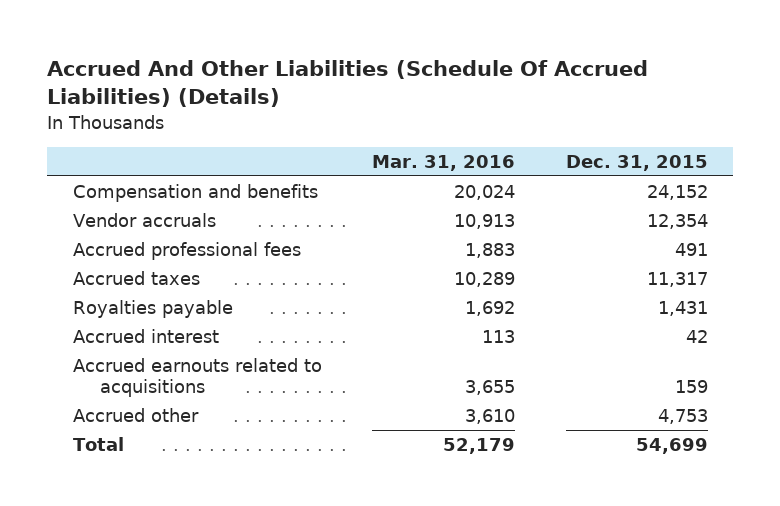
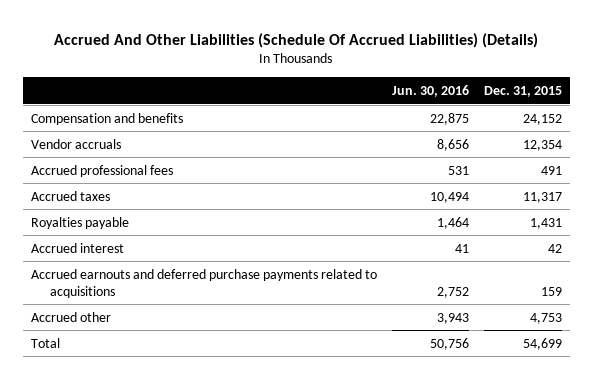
[372,155,516,172] Mar. 31, 2016 -> none
none -> [391,85,469,98] Jun. 30, 2016
[72,358,322,398] Accrued earnouts related to acquisitions -> [30,268,377,298] Accrued earnouts and deferred purchase payments related to acquisitions

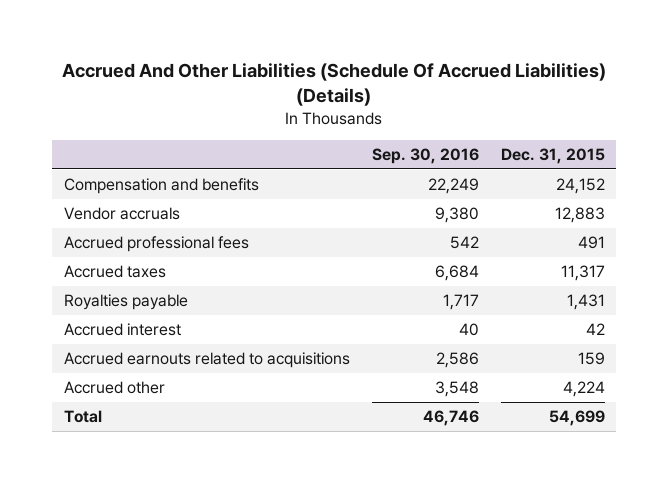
[391,85,469,98] Jun. 30, 2016 -> none
none -> [371,148,479,165] Sep. 30, 2016
[523,139,563,151] 12,354 -> [554,207,605,224] 12,883
[30,268,377,298] Accrued earnouts and deferred purchase payments related to acquisitions -> [63,352,350,369] Accrued earnouts related to acquisitions
[530,312,563,324] 4,753 -> [562,381,605,398] 4,224

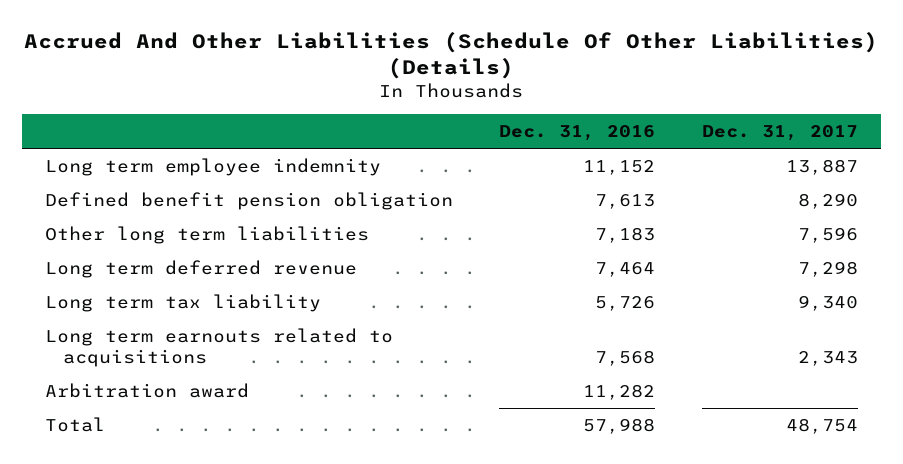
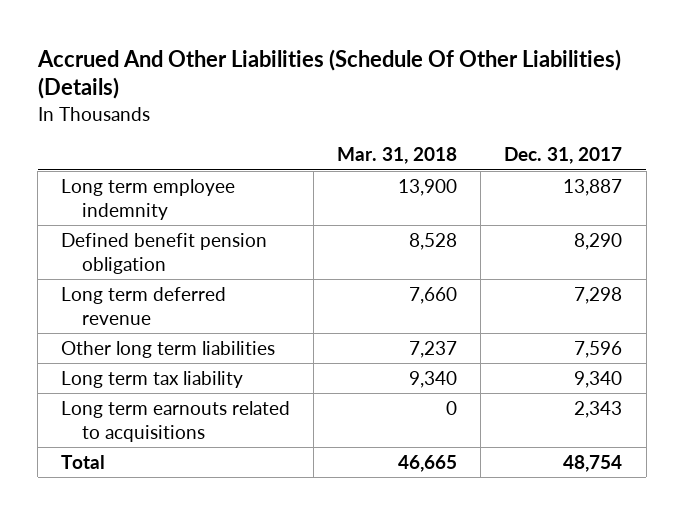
[499,124,656,141] Dec. 31, 2016 -> none
none -> [337,147,458,165] Mar. 31, 2018
[45,225,370,244] Other long term liabilities -> [61,340,276,358] Other long term liabilities
[45,382,250,398] Arbitration award -> none

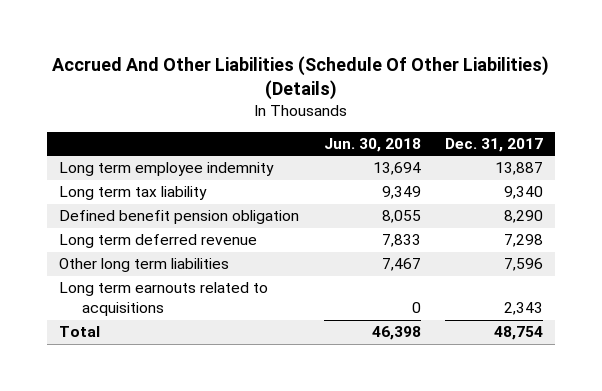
[337,147,458,165] Mar. 31, 2018 -> none
none -> [323,137,421,152] Jun. 30, 2018
[61,370,244,388] Long term tax liability -> [59,186,208,201] Long term tax liability

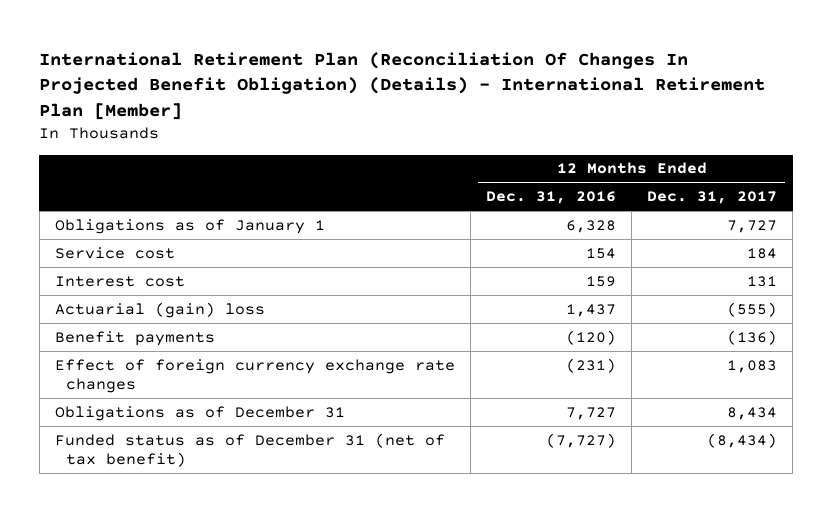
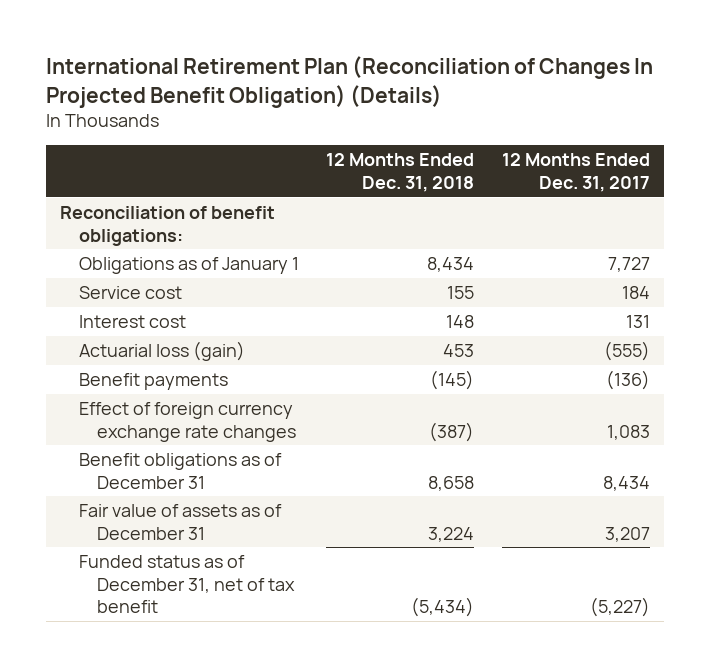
[39,51,766,120] International Retirement Plan (Reconciliation Of Changes In Projected Benefit Obligation) (Details) - International Retirement Plan [Member] -> [46,56,654,108] International Retirement Plan (Reconciliation of Changes In Projected Benefit Obligation) (Details)
[485,191,616,205] Dec. 31, 2016 -> none
none -> [326,153,475,193] 12 Months Ended Dec. 31, 2018
none -> [60,205,276,246] Reconciliation of benefit obligations:
[54,301,265,318] Actuarial (gain) loss -> [78,340,245,361] Actuarial loss (gain)
[54,405,345,421] Obligations as of December 31 -> [78,452,282,489] Benefit obligations as of December 31
none -> [78,503,282,540] Fair value of assets as of December 31
[54,432,445,468] Funded status as of December 31 (net of tax benefit) -> [78,554,295,614] Funded status as of December 31, net of tax benefit
[707,432,778,448] (8,434) -> [590,597,651,618] (5,227)

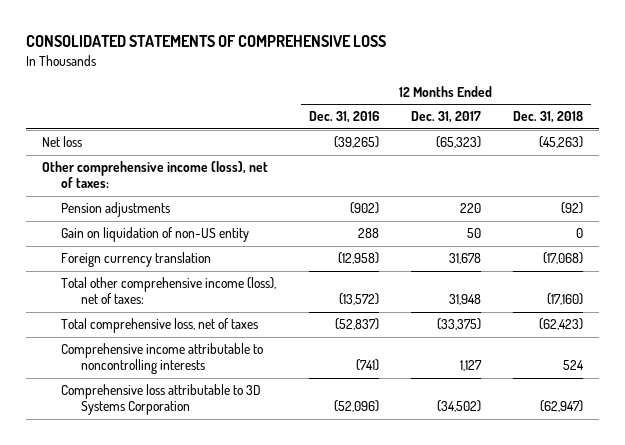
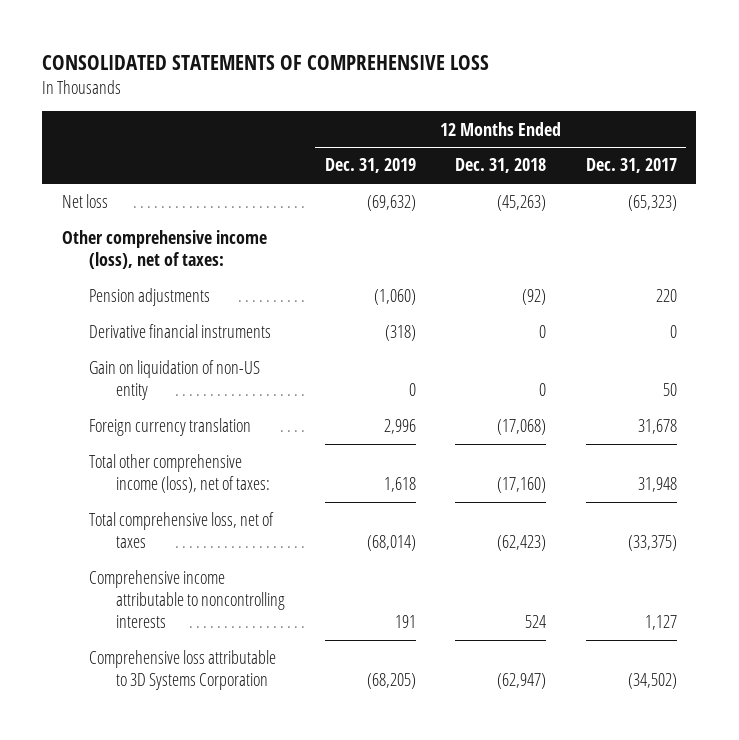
[308,111,379,124] Dec. 31, 2016 -> none
none -> [324,158,416,174] Dec. 31, 2019
none -> [89,324,272,339] Derivative financial instruments

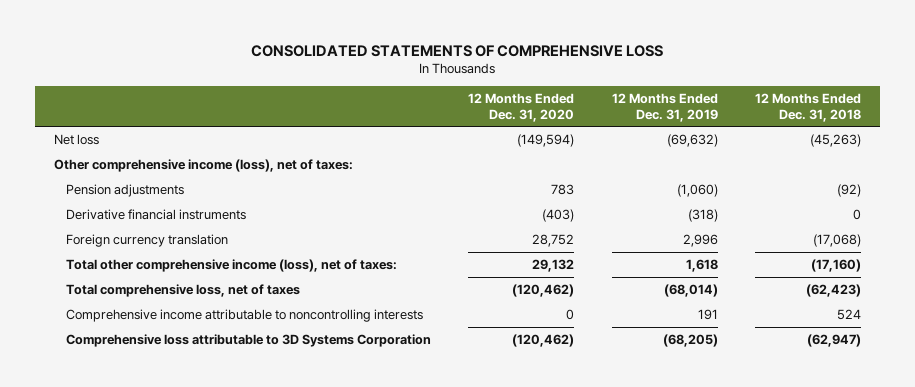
[585,158,677,174] Dec. 31, 2017 -> none
none -> [468,93,575,122] 12 Months Ended Dec. 31, 2020
[89,360,261,401] Gain on liquidation of non-US entity -> none

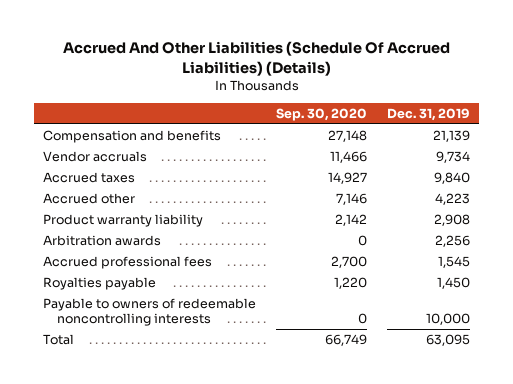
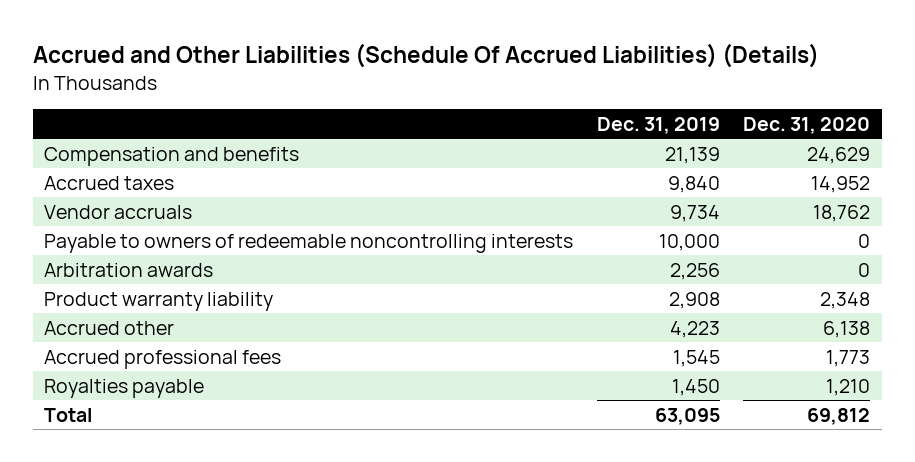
[62,41,450,76] Accrued And Other Liabilities (Schedule Of Accrued Liabilities) (Details) -> [32,43,819,69] Accrued and Other Liabilities (Schedule Of Accrued Liabilities) (Details)
[276,107,368,121] Sep. 30, 2020 -> none
none -> [743,116,871,134] Dec. 31, 2020
[43,151,148,163] Vendor accruals -> [44,204,193,219] Vendor accruals
[43,298,257,326] Payable to owners of redeemable noncontrolling interests -> [44,233,574,253] Payable to owners of redeemable noncontrolling interests
[43,214,204,228] Product warranty liability -> [44,291,274,311] Product warranty liability
[43,193,136,205] Accrued other -> [44,320,175,335] Accrued other

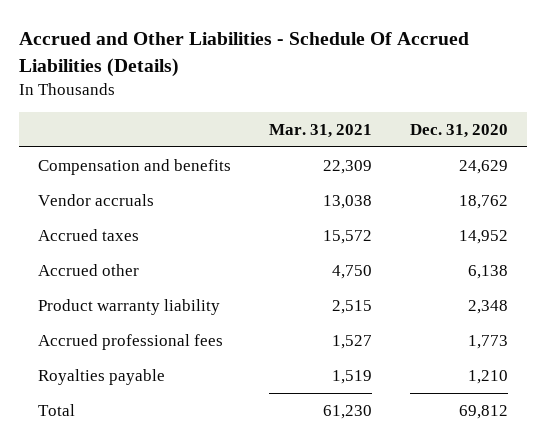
[32,43,819,69] Accrued and Other Liabilities (Schedule Of Accrued Liabilities) (Details) -> [18,32,469,77] Accrued and Other Liabilities - Schedule Of Accrued Liabilities (Details)
[596,116,720,134] Dec. 31, 2019 -> none
none -> [268,123,372,138] Mar. 31, 2021
[44,233,574,253] Payable to owners of redeemable noncontrolling interests -> none
[44,262,214,277] Arbitration awards -> none
[44,175,175,190] Accrued taxes -> [37,229,139,242] Accrued taxes
[44,291,274,311] Product warranty liability -> [37,299,220,316] Product warranty liability

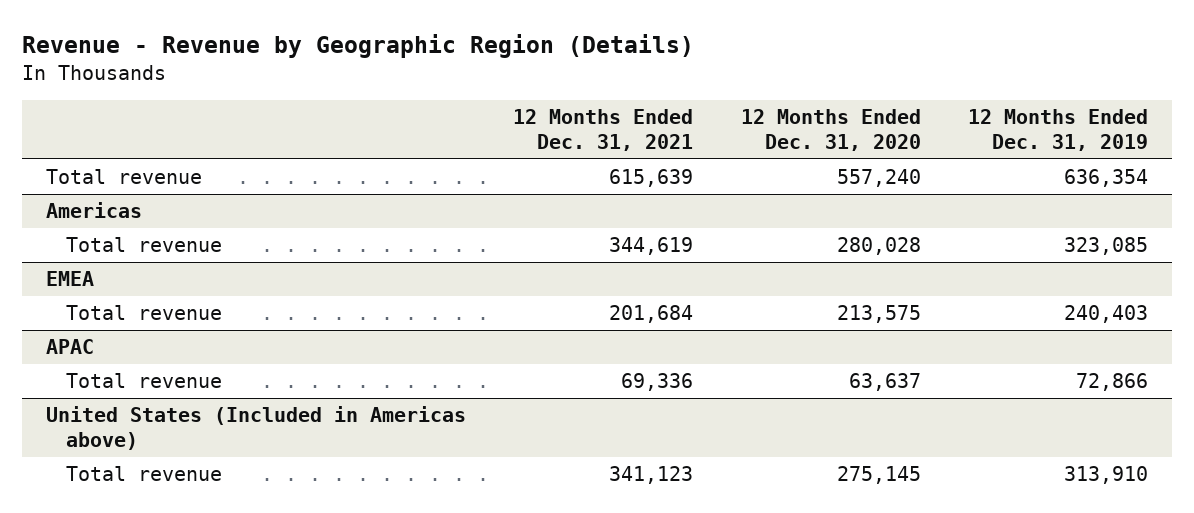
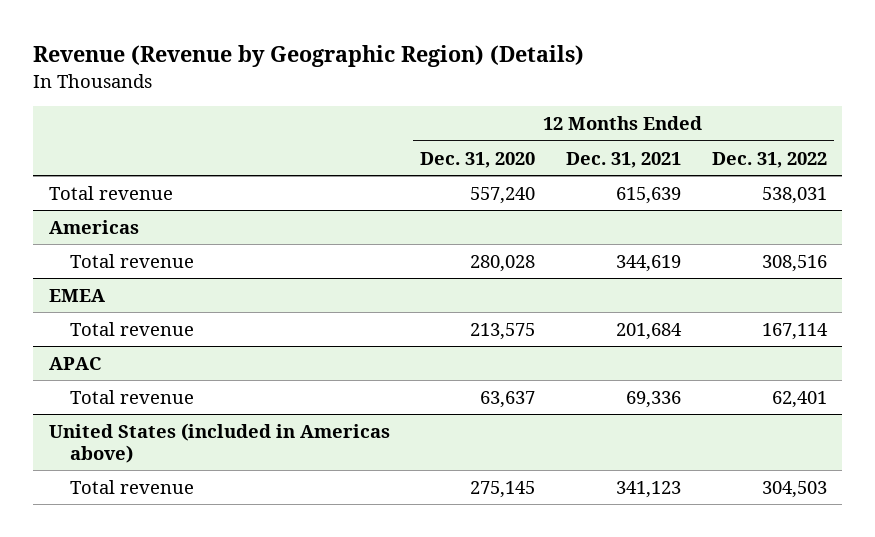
[21,33,694,58] Revenue - Revenue by Geographic Region (Details) -> [33,45,585,68] Revenue (Revenue by Geographic Region) (Details)
[968,109,1149,151] 12 Months Ended Dec. 31, 2019 -> none
none -> [711,151,827,168] Dec. 31, 2022
[45,406,466,450] United States (Included in Americas above) -> [48,422,390,463] United States (included in Americas above)

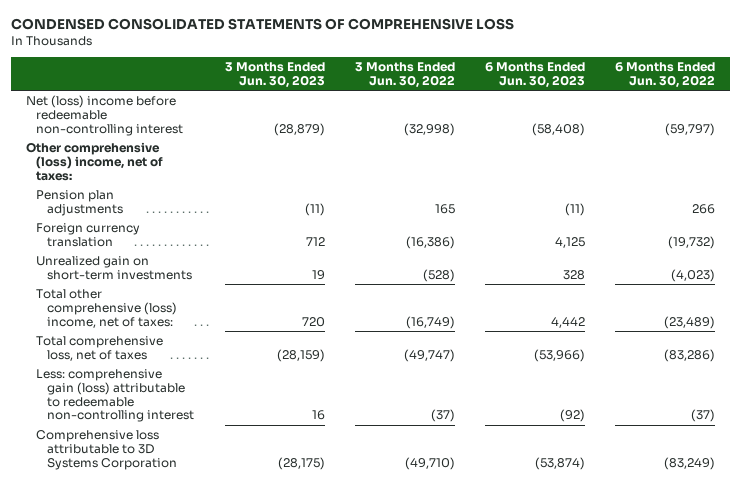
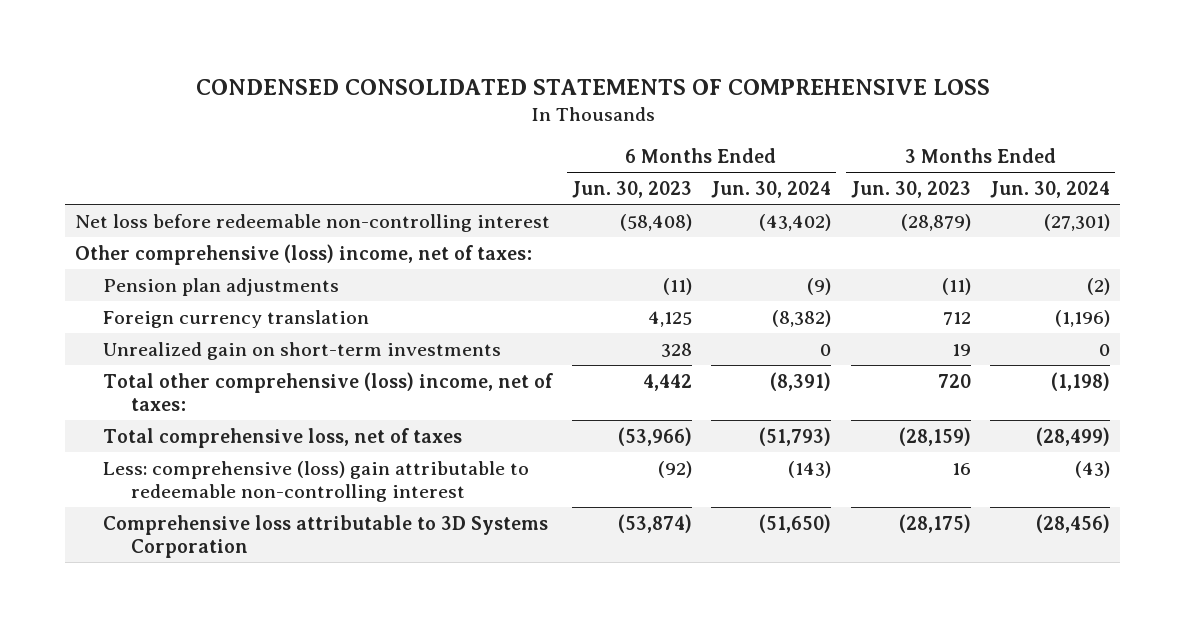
[354,62,455,88] 3 Months Ended Jun. 30, 2022 -> none
[615,62,716,88] 6 Months Ended Jun. 30, 2022 -> none
none -> [711,181,832,199] Jun. 30, 2024
none -> [990,181,1111,199] Jun. 30, 2024
[25,95,184,136] Net (loss) income before redeemable non-controlling interest -> [74,213,550,232] Net loss before redeemable non-controlling interest
[36,369,195,423] Less: comprehensive gain (loss) attributable to redeemable non-controlling interest -> [102,460,529,503] Less: comprehensive (loss) gain attributable to redeemable non-controlling interest

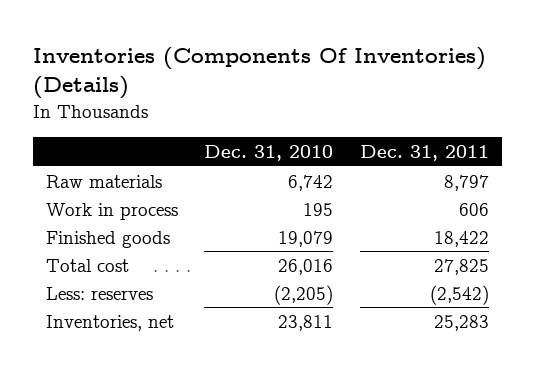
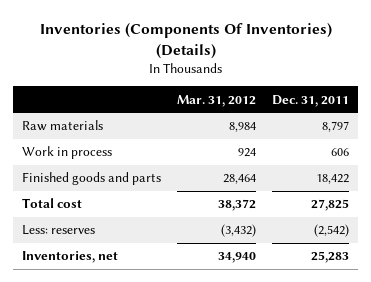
[204,145,334,162] Dec. 31, 2010 -> none
none -> [177,94,257,107] Mar. 31, 2012
[46,230,171,248] Finished goods -> [21,172,161,186] Finished goods and parts

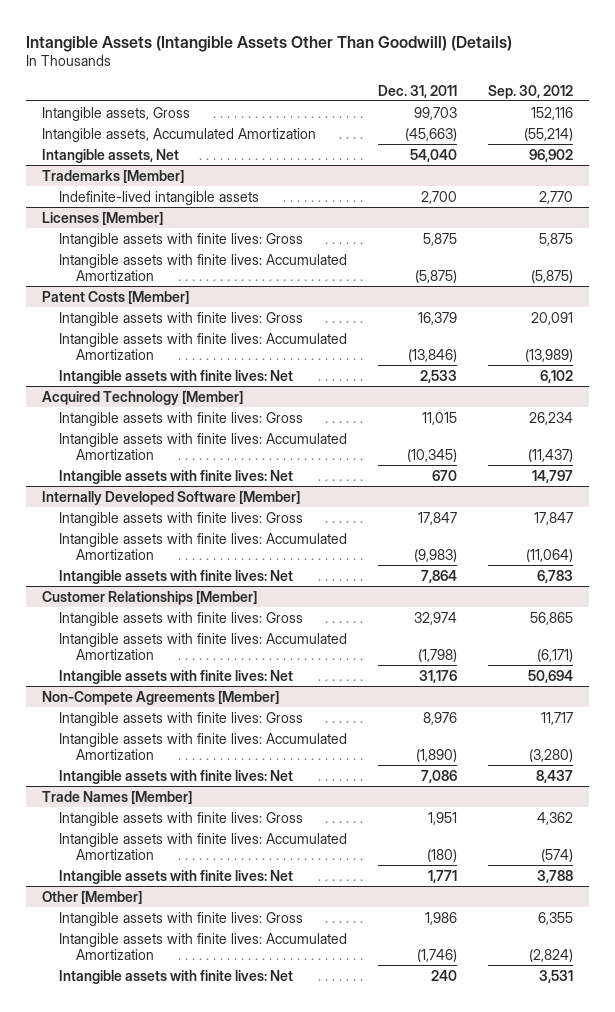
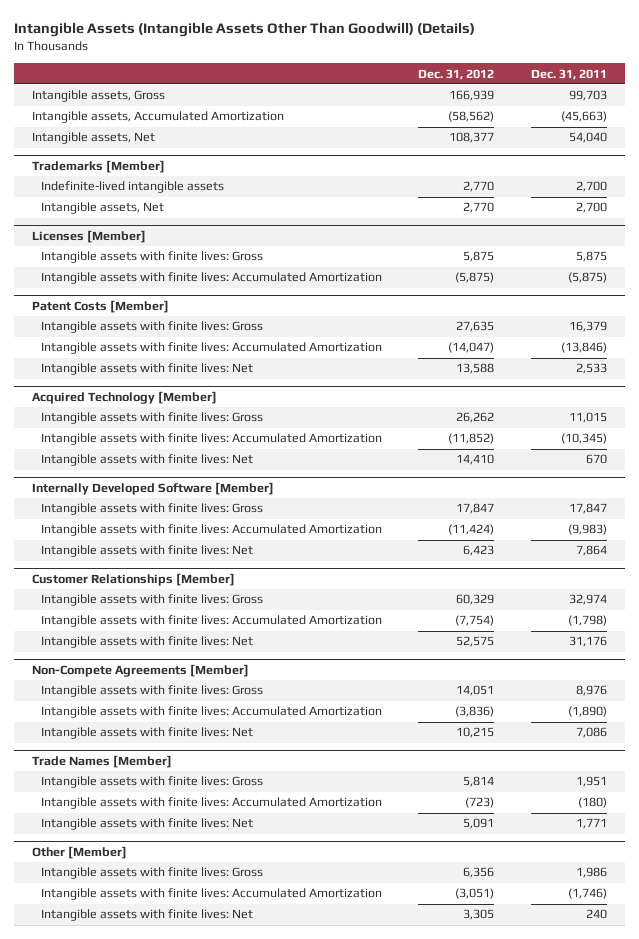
[488,84,574,99] Sep. 30, 2012 -> none
none -> [418,68,495,80] Dec. 31, 2012
none -> [40,202,164,215] Intangible assets, Net

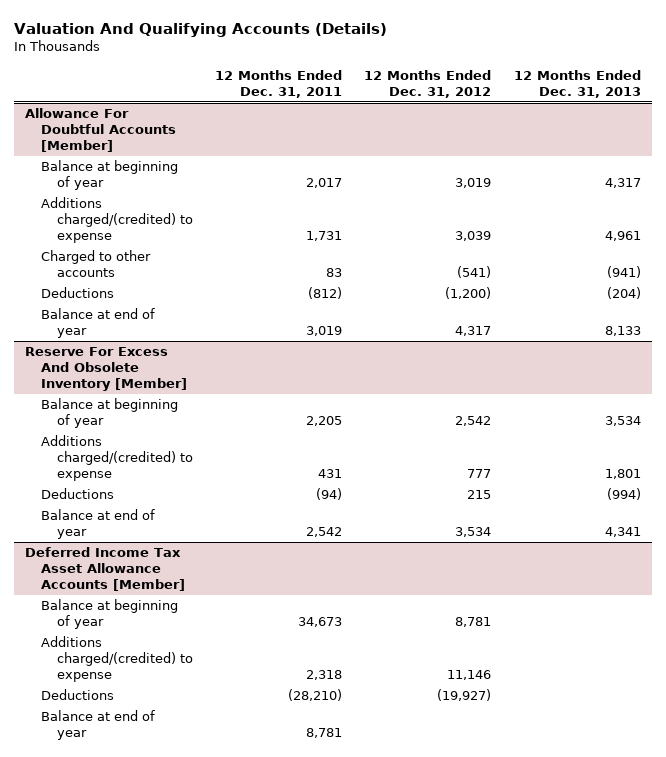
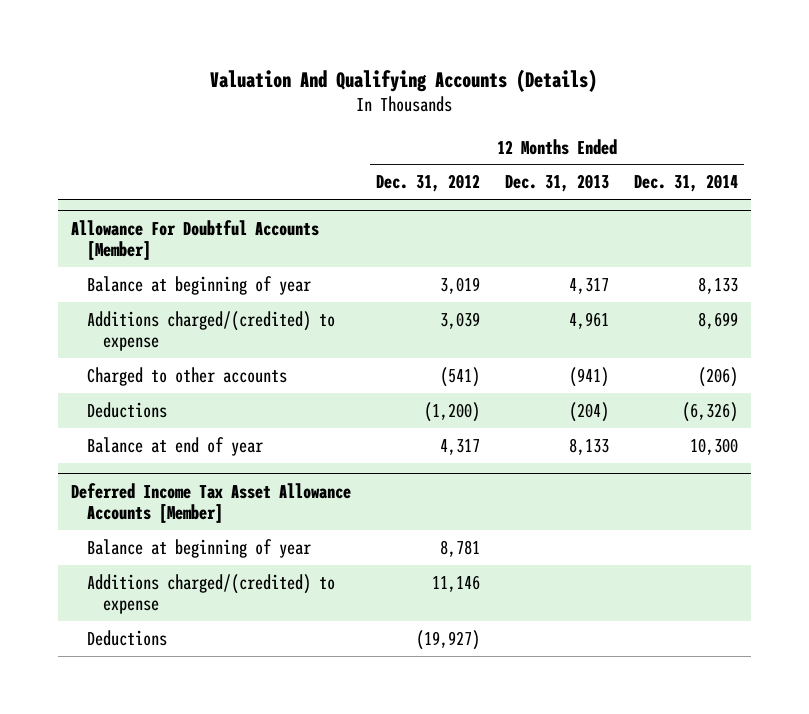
[215,69,343,98] 12 Months Ended Dec. 31, 2011 -> none
none -> [634,174,739,193] Dec. 31, 2014
[24,347,187,392] Reserve For Excess And Obsolete Inventory [Member] -> none
[40,398,178,429] Balance at beginning of year -> none
[40,435,193,482] Additions charged/(credited) to expense -> none
[40,488,114,500] Deductions -> none
[40,509,155,540] Balance at end of year -> none
[40,710,155,741] Balance at end of year -> none

